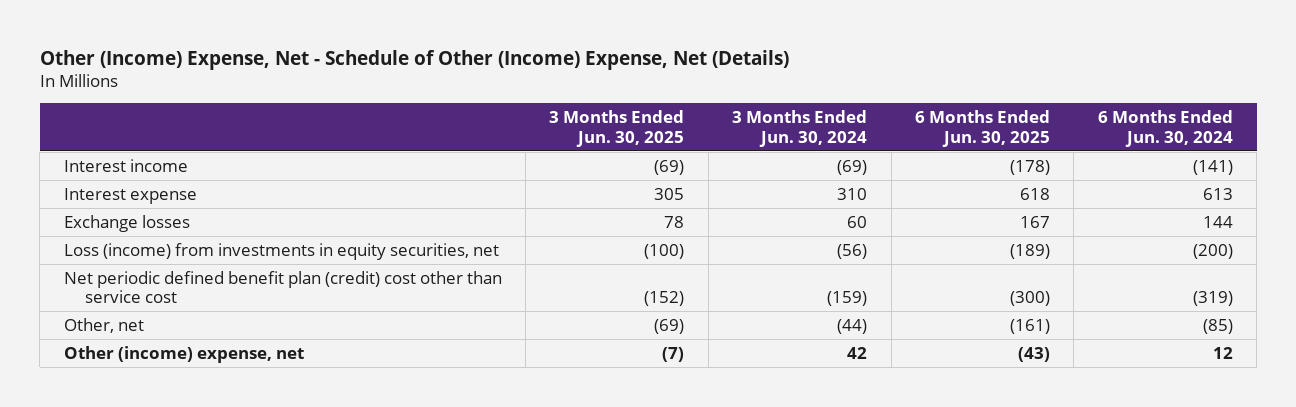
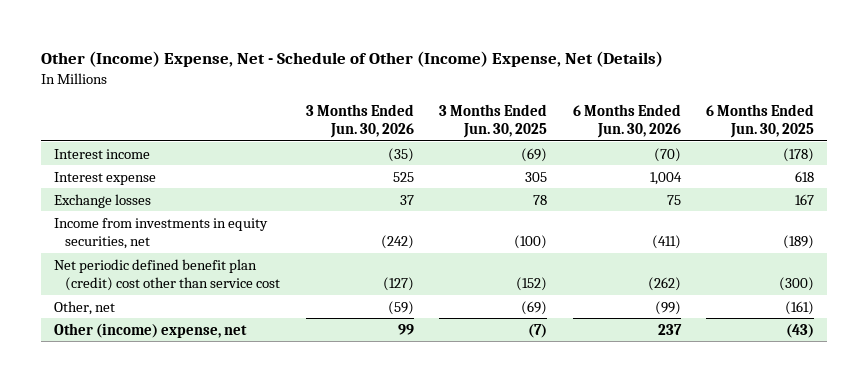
[732,109,868,147] 3 Months Ended Jun. 30, 2024 -> none
[1097,109,1233,147] 6 Months Ended Jun. 30, 2024 -> none
none -> [305,103,414,139] 3 Months Ended Jun. 30, 2026
none -> [572,103,681,139] 6 Months Ended Jun. 30, 2026
[63,242,499,260] Loss (income) from investments in equity securities, net -> [54,217,269,250] Income from investments in equity securities, net

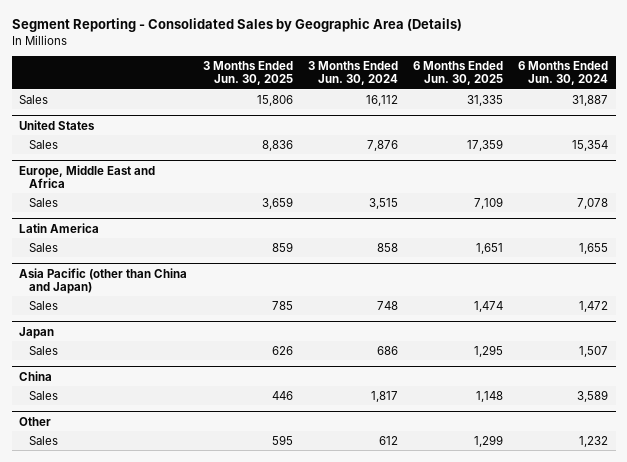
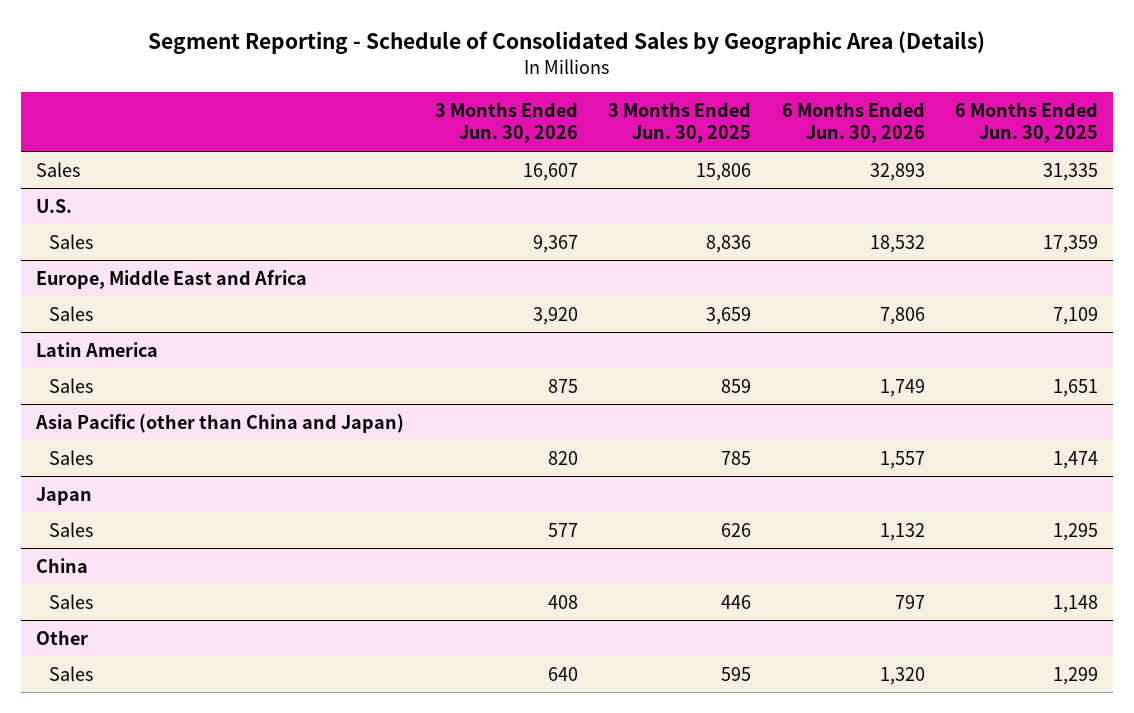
[11,18,462,33] Segment Reporting - Consolidated Sales by Geographic Area (Details) -> [148,31,986,55] Segment Reporting - Schedule of Consolidated Sales by Geographic Area (Details)
[307,61,398,86] 3 Months Ended Jun. 30, 2024 -> none
[518,61,609,86] 6 Months Ended Jun. 30, 2024 -> none
none -> [434,101,578,144] 3 Months Ended Jun. 30, 2026
none -> [781,101,925,144] 6 Months Ended Jun. 30, 2026
[19,119,96,130] United States -> [36,198,73,213] U.S.

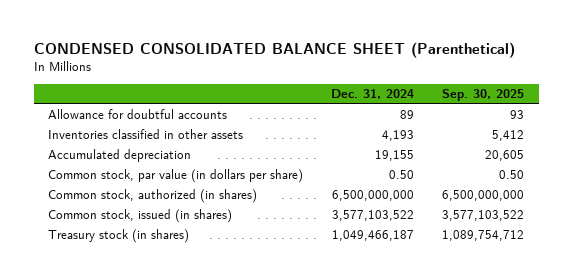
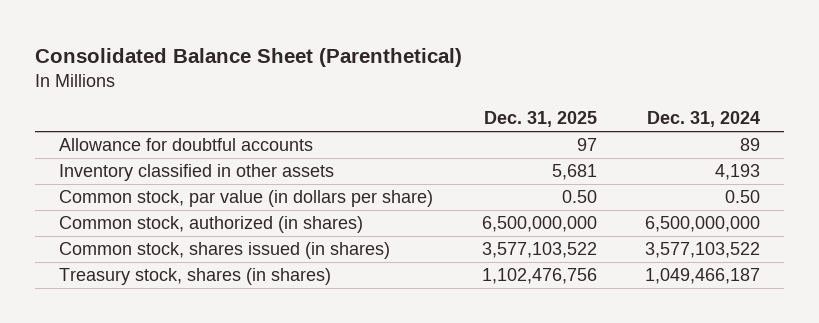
[33,41,515,58] CONDENSED CONSOLIDATED BALANCE SHEET (Parenthetical) -> [35,48,463,68] Consolidated Balance Sheet (Parenthetical)
[442,89,525,102] Sep. 30, 2025 -> none
none -> [483,111,597,128] Dec. 31, 2025
[48,149,192,163] Accumulated depreciation -> none
[48,129,244,140] Inventories classified in other assets -> [59,164,335,182] Inventory classified in other assets
[48,209,233,224] Common stock, issued (in shares) -> [59,242,391,260] Common stock, shares issued (in shares)
[48,229,190,244] Treasury stock (in shares) -> [59,268,332,286] Treasury stock, shares (in shares)

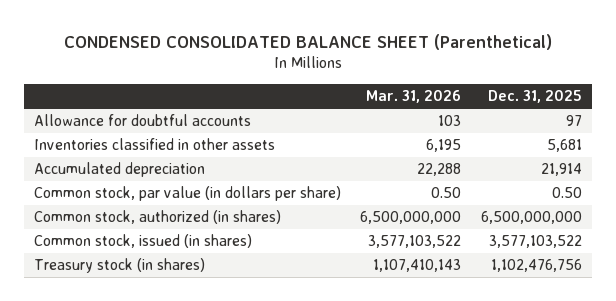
[35,48,463,68] Consolidated Balance Sheet (Parenthetical) -> [63,33,552,50] CONDENSED CONSOLIDATED BALANCE SHEET (Parenthetical)
[646,111,760,128] Dec. 31, 2024 -> none
none -> [366,90,462,104] Mar. 31, 2026
[59,164,335,182] Inventory classified in other assets -> [33,138,275,151] Inventories classified in other assets
none -> [33,162,205,178] Accumulated depreciation
[59,242,391,260] Common stock, shares issued (in shares) -> [33,234,252,249] Common stock, issued (in shares)
[59,268,332,286] Treasury stock, shares (in shares) -> [33,258,205,274] Treasury stock (in shares)

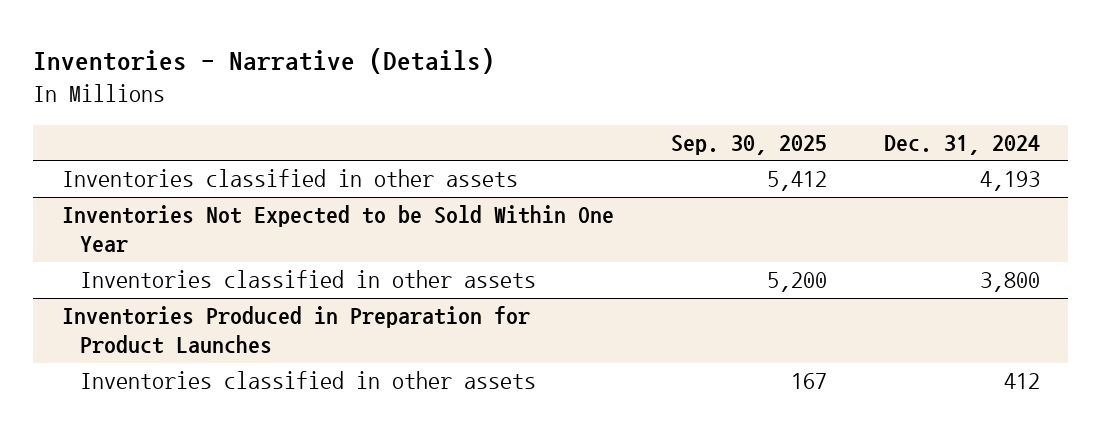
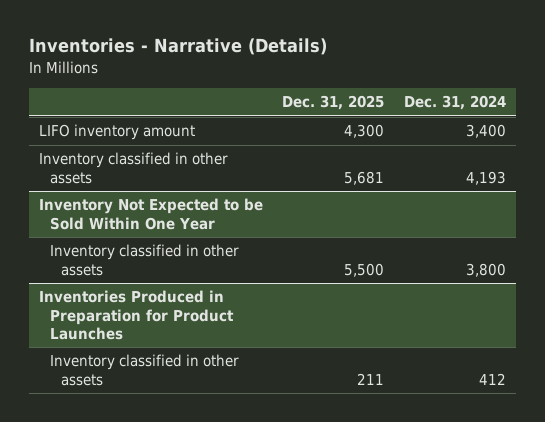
[670,134,827,155] Sep. 30, 2025 -> none
none -> [282,95,385,111] Dec. 31, 2025
none -> [38,124,195,141] LIFO inventory amount
[61,169,518,188] Inventories classified in other assets -> [38,152,228,184] Inventory classified in other assets
[61,205,614,253] Inventories Not Expected to be Sold Within One Year -> [38,198,263,230] Inventory Not Expected to be Sold Within One Year
[80,270,537,289] Inventories classified in other assets -> [49,244,239,276] Inventory classified in other assets
[80,371,537,390] Inventories classified in other assets -> [49,354,239,386] Inventory classified in other assets

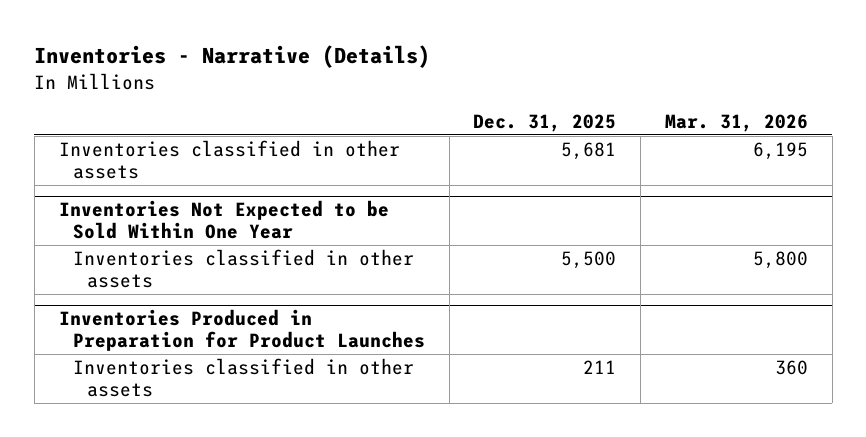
[403,95,506,111] Dec. 31, 2024 -> none
none -> [664,113,808,132] Mar. 31, 2026
[38,124,195,141] LIFO inventory amount -> none
[38,152,228,184] Inventory classified in other assets -> [58,140,400,180] Inventories classified in other assets
[38,198,263,230] Inventory Not Expected to be Sold Within One Year -> [58,200,389,240] Inventories Not Expected to be Sold Within One Year
[49,244,239,276] Inventory classified in other assets -> [72,249,414,289] Inventories classified in other assets
[49,354,239,386] Inventory classified in other assets -> [72,358,414,398] Inventories classified in other assets

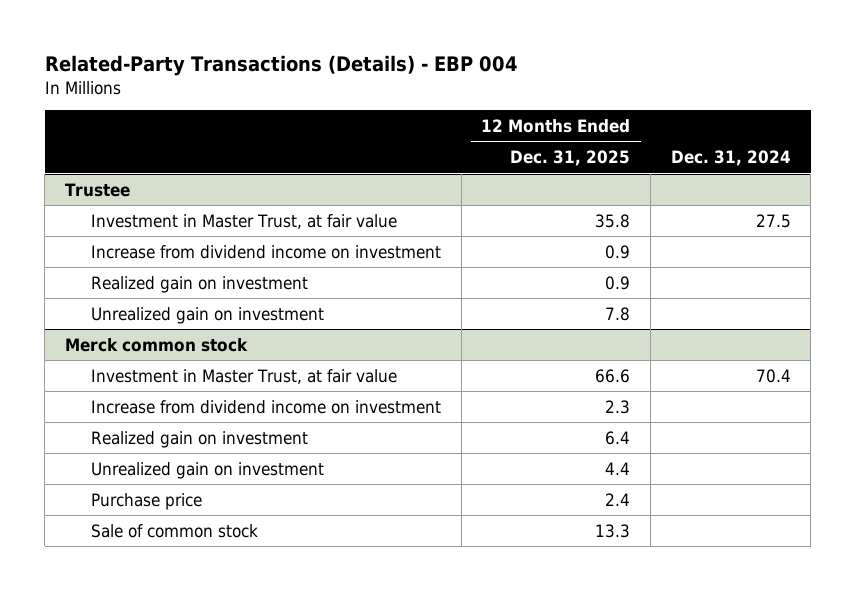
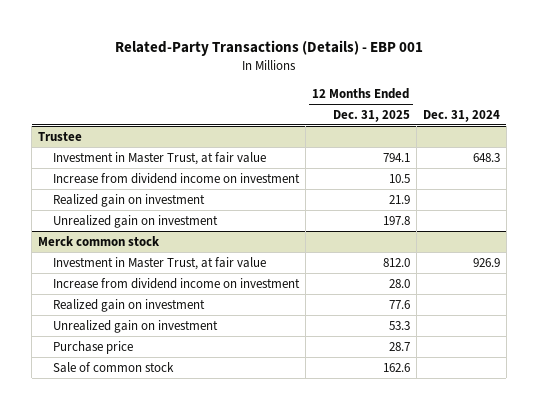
[44,54,518,76] Related-Party Transactions (Details) - EBP 004 -> [115,40,424,57] Related-Party Transactions (Details) - EBP 001
[595,213,631,228] 35.8 -> [382,152,410,162] 794.1
[755,213,791,228] 27.5 -> [472,152,500,162] 648.3
[605,244,631,259] 0.9 -> [388,173,410,183] 10.5
[605,275,631,290] 0.9 -> [388,194,410,204] 21.9
[605,306,631,321] 7.8 -> [382,215,410,225] 197.8
[595,368,631,383] 66.6 -> [382,257,410,267] 812.0
[755,368,791,383] 70.4 -> [472,257,500,267] 926.9
[605,399,631,414] 2.3 -> [388,278,410,288] 28.0
[605,430,631,445] 6.4 -> [388,299,410,309] 77.6
[605,461,631,475] 4.4 -> [388,320,410,330] 53.3
[605,492,631,506] 2.4 -> [388,341,410,351] 28.7
[595,523,631,538] 13.3 -> [382,362,410,372] 162.6

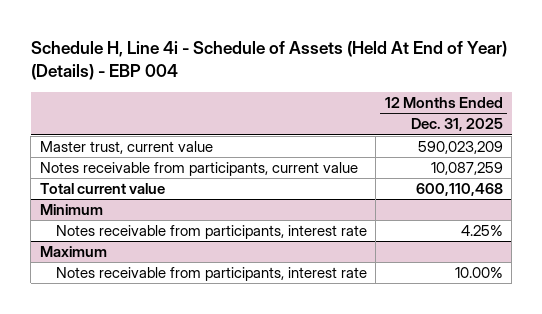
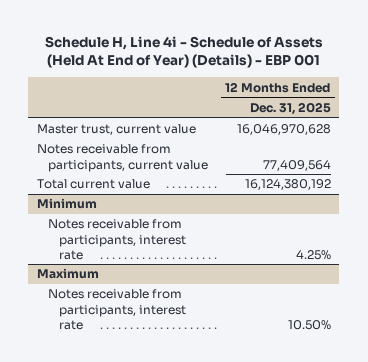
[30,40,507,80] Schedule H, Line 4i - Schedule of Assets (Held At End of Year) (Details) - EBP 004 -> [44,35,323,69] Schedule H, Line 4i - Schedule of Assets (Held At End of Year) (Details) - EBP 001
[417,141,503,155] 590,023,209 -> [236,124,331,136] 16,046,970,628
[430,162,503,176] 10,087,259 -> [262,159,331,171] 77,409,564
[415,183,503,197] 600,110,468 -> [244,179,331,191] 16,124,380,192
[454,267,503,279] 10.00% -> [287,319,331,330] 10.50%

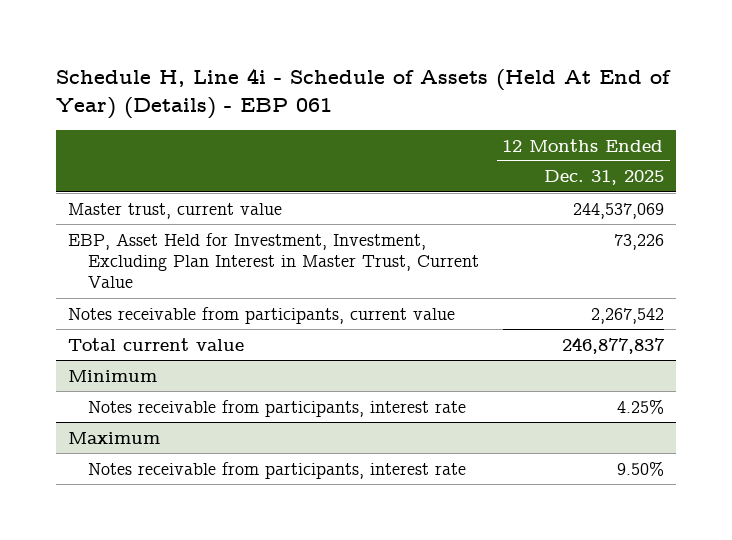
[44,35,323,69] Schedule H, Line 4i - Schedule of Assets (Held At End of Year) (Details) - EBP 001 -> [56,68,672,119] Schedule H, Line 4i - Schedule of Assets (Held At End of Year) (Details) - EBP 061
[236,124,331,136] 16,046,970,628 -> [572,202,664,219] 244,537,069
none -> [68,232,480,289] EBP, Asset Held for Investment, Investment, Excluding Plan Interest in Master Trust, Current Value
[262,159,331,171] 77,409,564 -> [590,307,664,324] 2,267,542
[244,179,331,191] 16,124,380,192 -> [561,336,665,354] 246,877,837
[287,319,331,330] 10.50% -> [616,460,664,476] 9.50%

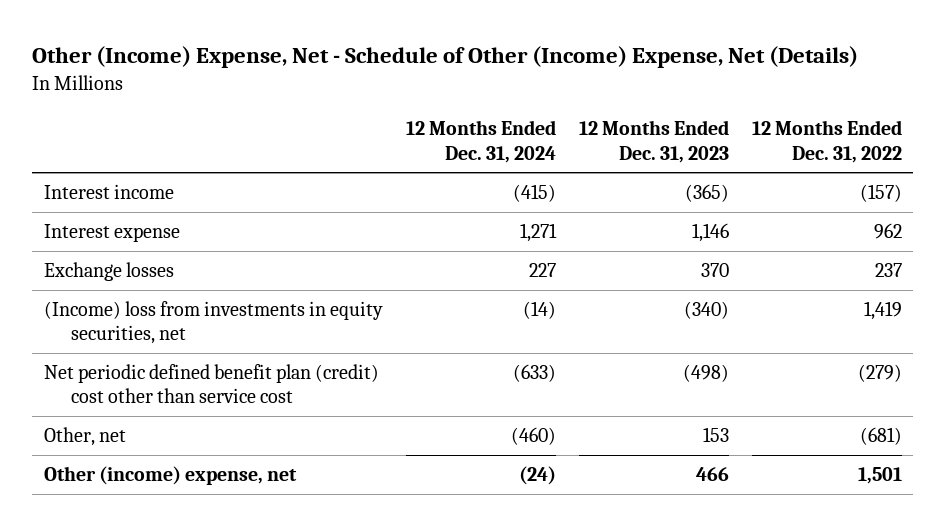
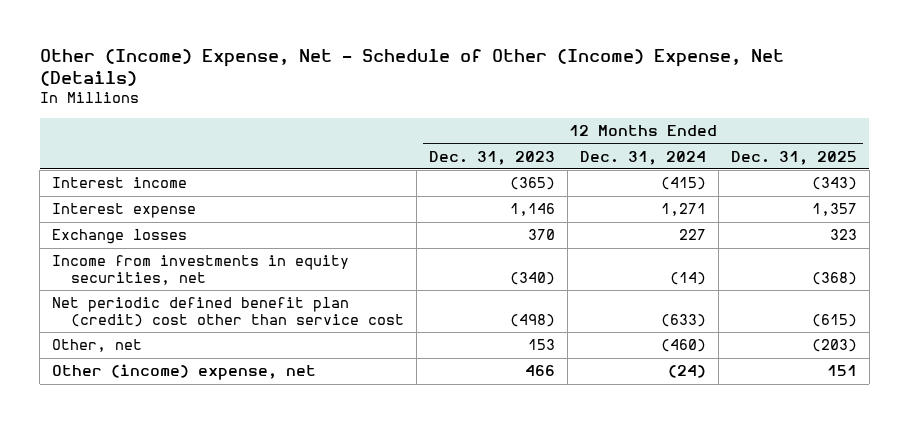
[751,120,902,163] 12 Months Ended Dec. 31, 2022 -> none
none -> [730,150,857,165] Dec. 31, 2025
[43,301,383,345] (Income) loss from investments in equity securities, net -> [52,255,350,285] Income from investments in equity securities, net

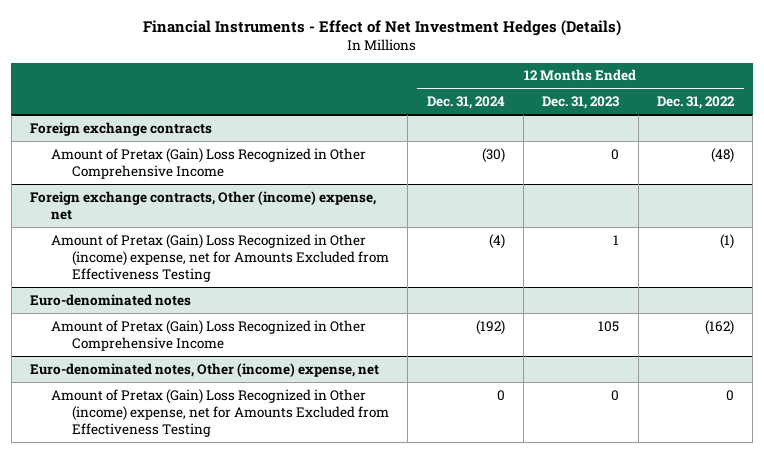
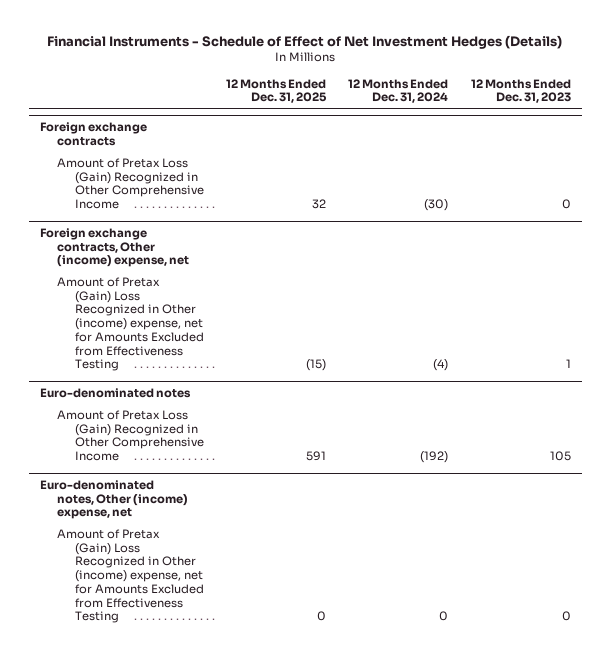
[143,19,622,36] Financial Instruments - Effect of Net Investment Hedges (Details) -> [47,35,563,50] Financial Instruments - Schedule of Effect of Net Investment Hedges (Details)
[657,96,736,110] Dec. 31, 2022 -> none
none -> [226,78,328,104] 12 Months Ended Dec. 31, 2025
[50,147,366,179] Amount of Pretax (Gain) Loss Recognized in Other Comprehensive Income -> [57,158,204,210] Amount of Pretax Loss (Gain) Recognized in Other Comprehensive Income
[50,319,366,351] Amount of Pretax (Gain) Loss Recognized in Other Comprehensive Income -> [57,410,204,462] Amount of Pretax Loss (Gain) Recognized in Other Comprehensive Income

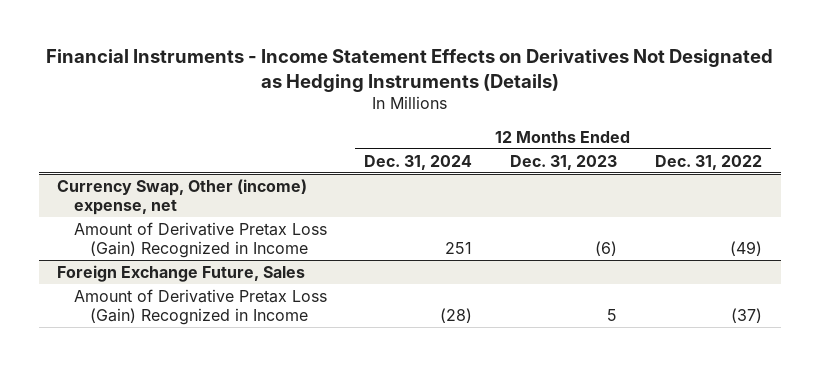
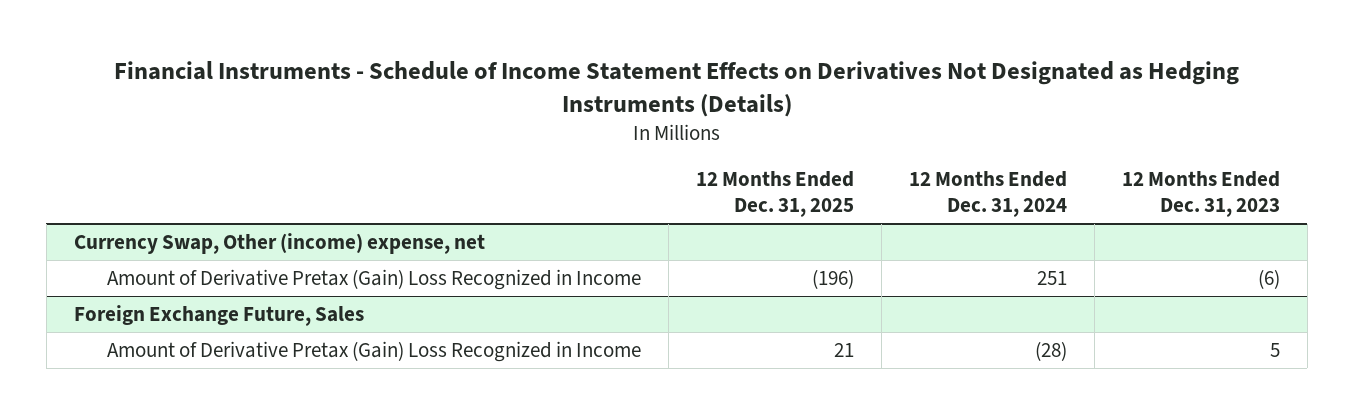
[45,49,773,92] Financial Instruments - Income Statement Effects on Derivatives Not Designated as Hedging Instruments (Details) -> [113,60,1239,117] Financial Instruments - Schedule of Income Statement Effects on Derivatives Not Designated as Hedging Instruments (Details)
[654,154,762,170] Dec. 31, 2022 -> none
none -> [695,171,854,218] 12 Months Ended Dec. 31, 2025
[73,221,327,259] Amount of Derivative Pretax Loss (Gain) Recognized in Income -> [106,268,641,290] Amount of Derivative Pretax (Gain) Loss Recognized in Income
[73,288,327,326] Amount of Derivative Pretax Loss (Gain) Recognized in Income -> [106,340,641,362] Amount of Derivative Pretax (Gain) Loss Recognized in Income

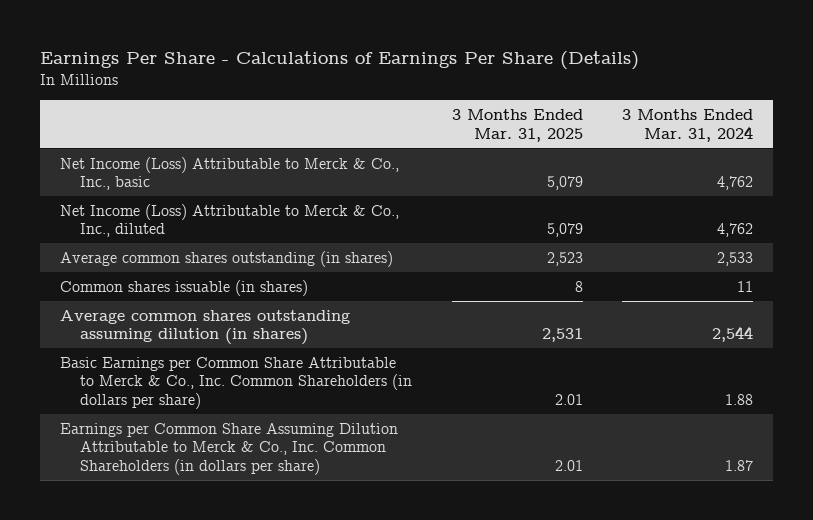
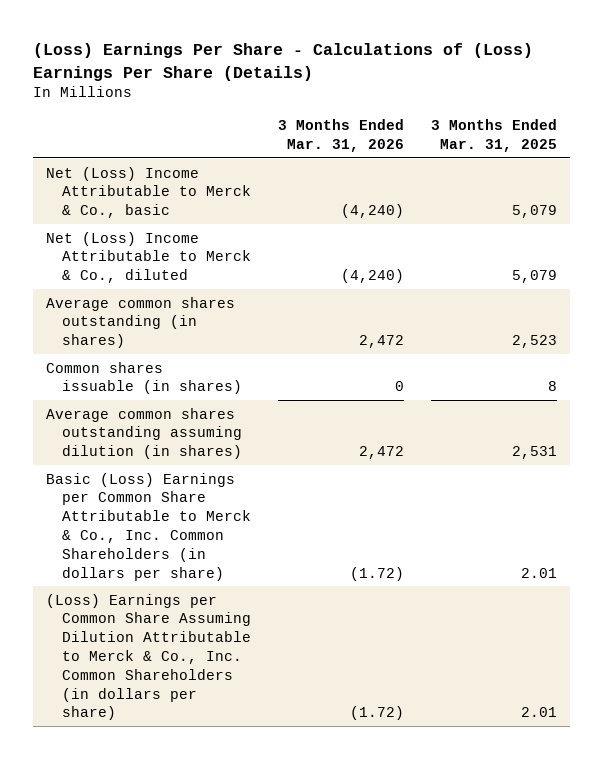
[40,51,640,71] Earnings Per Share - Calculations of Earnings Per Share (Details) -> [32,43,533,81] (Loss) Earnings Per Share - Calculations of (Loss) Earnings Per Share (Details)
[622,108,754,142] 3 Months Ended Mar. 31, 2024 -> none
none -> [278,119,405,152] 3 Months Ended Mar. 31, 2026
[60,156,400,191] Net Income (Loss) Attributable to Merck & Co., Inc., basic -> [46,166,252,219] Net (Loss) Income Attributable to Merck & Co., basic
[60,203,400,238] Net Income (Loss) Attributable to Merck & Co., Inc., diluted -> [46,231,252,284] Net (Loss) Income Attributable to Merck & Co., diluted
[60,356,413,410] Basic Earnings per Common Share Attributable to Merck & Co., Inc. Common Shareholders (in dollars per share) -> [46,472,252,581] Basic (Loss) Earnings per Common Share Attributable to Merck & Co., Inc. Common Shareholders (in dollars per share)
[60,422,399,476] Earnings per Common Share Assuming Dilution Attributable to Merck & Co., Inc. Common Shareholders (in dollars per share) -> [46,593,252,721] (Loss) Earnings per Common Share Assuming Dilution Attributable to Merck & Co., Inc. Common Shareholders (in dollars per share)

